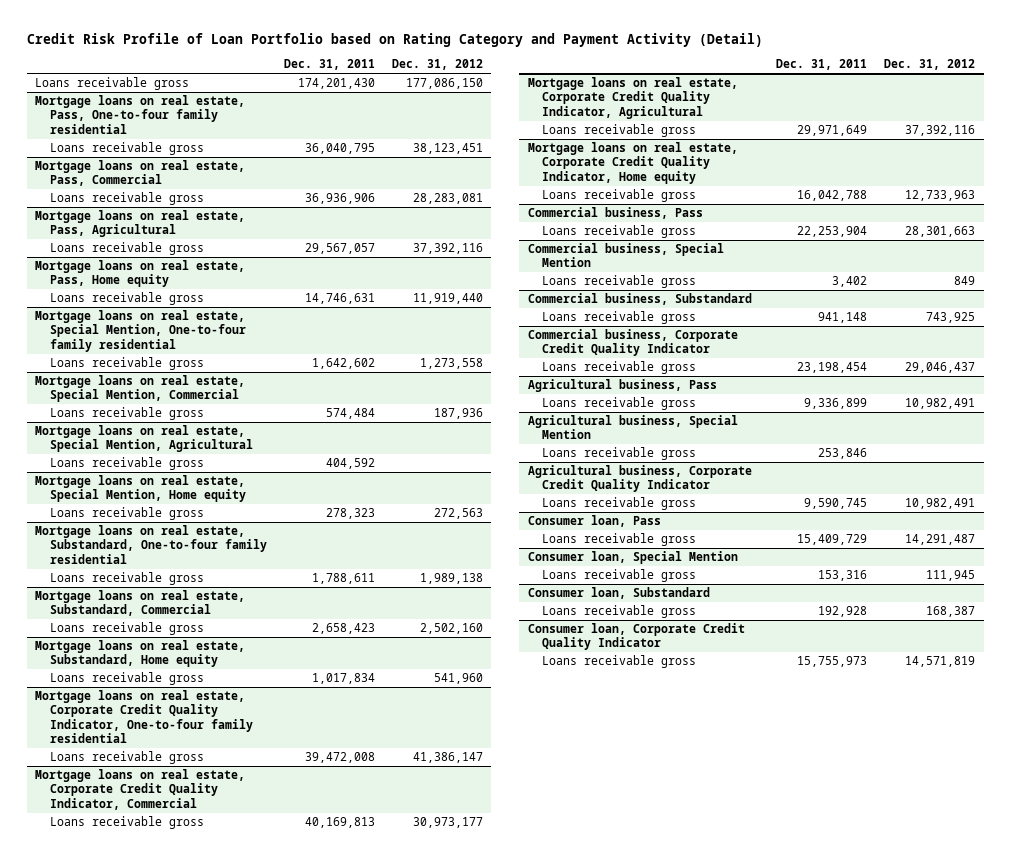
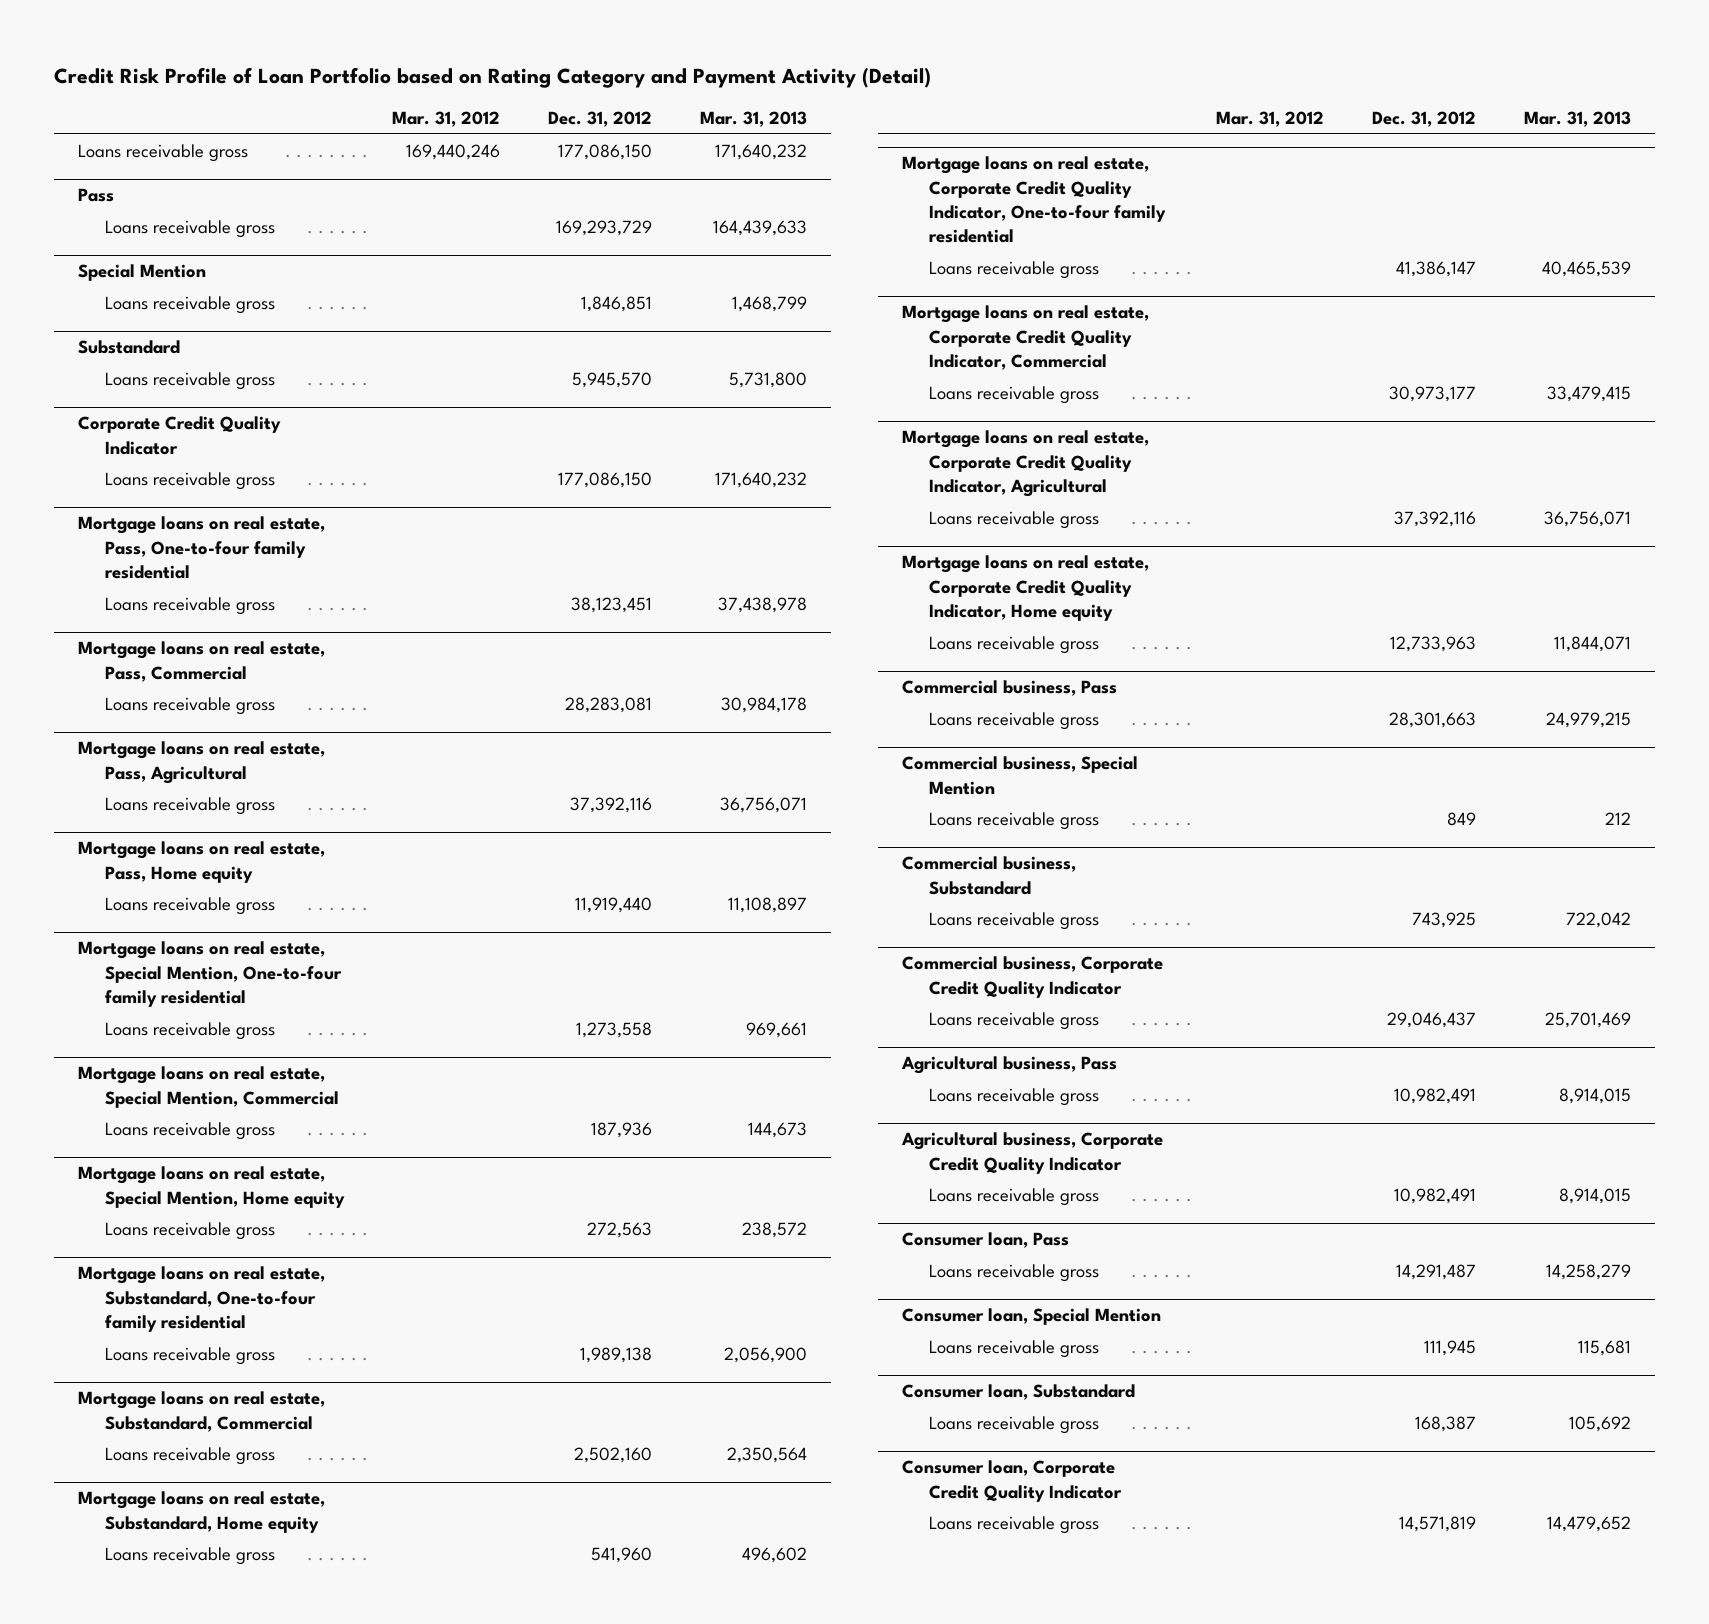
[283,59,375,71] Dec. 31, 2011 -> none
none -> [392,110,501,127] Mar. 31, 2012
none -> [700,110,808,127] Mar. 31, 2013
none -> [77,188,114,203] Pass
none -> [105,220,276,239] Loans receivable gross
none -> [77,264,206,282] Special Mention
none -> [105,296,276,315] Loans receivable gross
none -> [77,340,180,355] Substandard
none -> [105,372,276,391] Loans receivable gross
none -> [77,416,281,455] Corporate Credit Quality Indicator
none -> [105,472,276,491] Loans receivable gross
[35,424,253,453] Mortgage loans on real estate, Special Mention, Agricultural -> none
[49,456,204,470] Loans receivable gross -> none
[527,414,738,440] Agricultural business, Special Mention -> none
[542,446,697,460] Loans receivable gross -> none

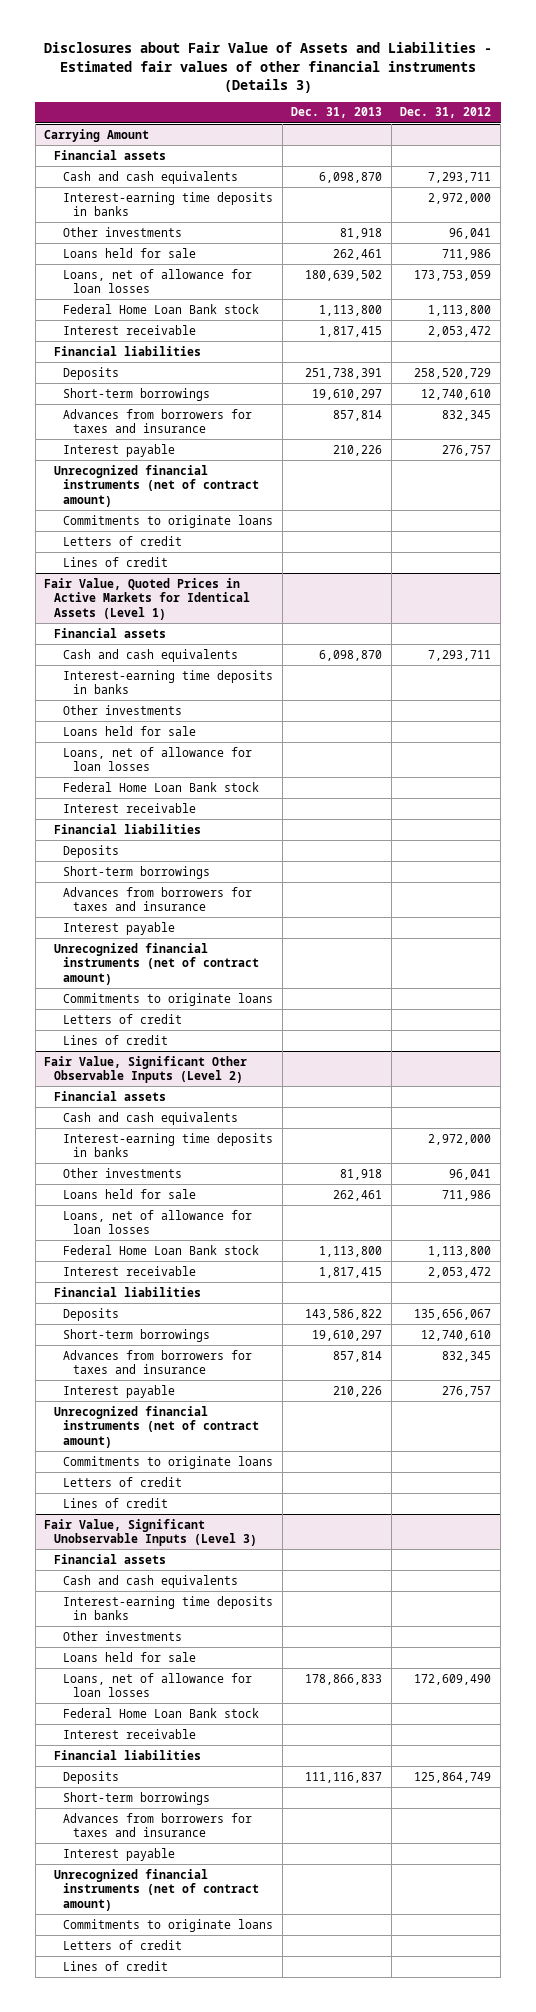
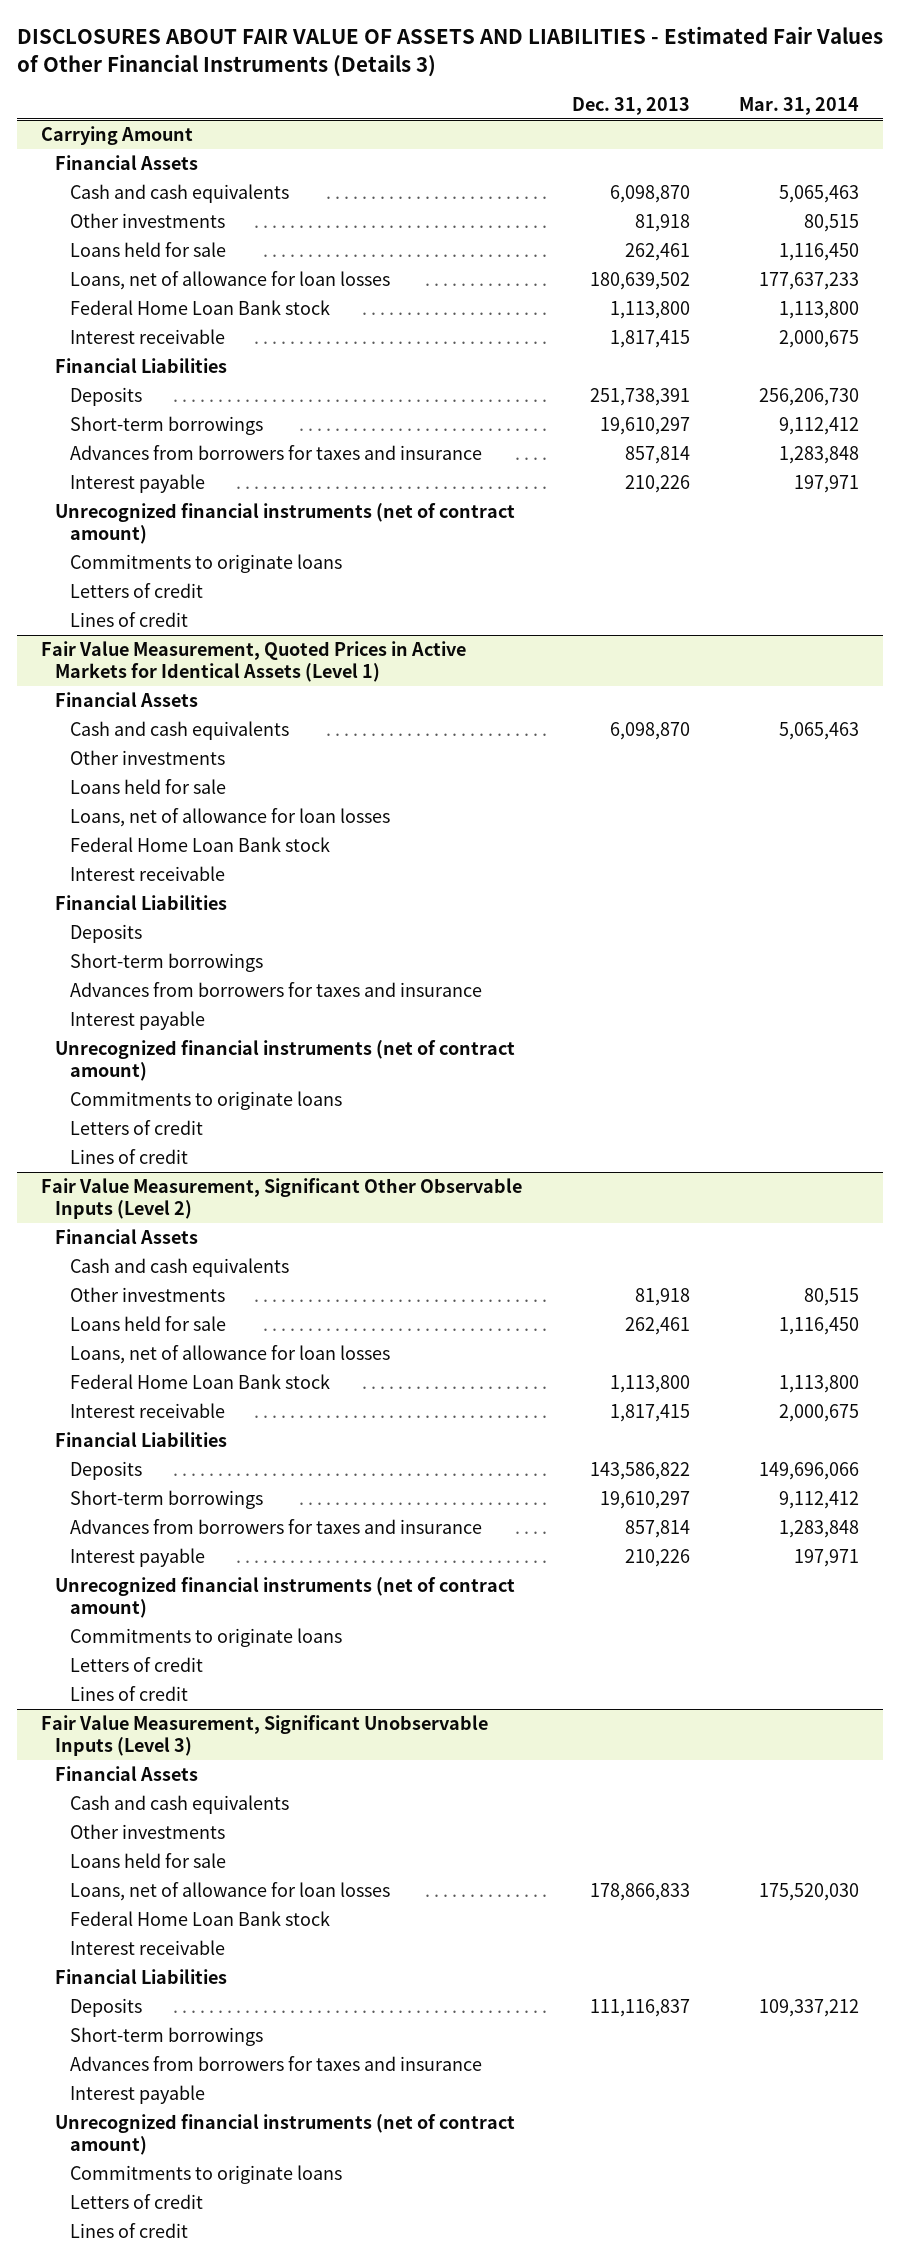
[43,42,492,93] Disclosures about Fair Value of Assets and Liabilities - Estimated fair values of other financial instruments (Details 3) -> [16,26,883,77] DISCLOSURES ABOUT FAIR VALUE OF ASSETS AND LIABILITIES - Estimated Fair Values of Other Financial Instruments (Details 3)
[400,107,492,119] Dec. 31, 2012 -> none
none -> [738,96,859,115] Mar. 31, 2014
[53,149,166,160] Financial assets -> [55,154,199,170] Financial Assets
[63,191,274,217] Interest-earning time deposits in banks -> none
[53,345,201,356] Financial liabilities -> [55,357,228,373] Financial Liabilities
[44,577,250,620] Fair Value, Quoted Prices in Active Markets for Identical Assets (Level 1) -> [41,640,467,682] Fair Value Measurement, Quoted Prices in Active Markets for Identical Assets (Level 1)
[53,627,166,638] Financial assets -> [55,691,199,707] Financial Assets
[63,669,274,695] Interest-earning time deposits in banks -> none
[53,823,201,834] Financial liabilities -> [55,894,228,910] Financial Liabilities
[44,1055,248,1084] Fair Value, Significant Other Observable Inputs (Level 2) -> [41,1177,523,1219] Fair Value Measurement, Significant Other Observable Inputs (Level 2)
[53,1090,166,1101] Financial assets -> [55,1228,199,1244] Financial Assets
[63,1132,274,1158] Interest-earning time deposits in banks -> none
[53,1286,201,1297] Financial liabilities -> [55,1431,228,1447] Financial Liabilities
[44,1518,257,1547] Fair Value, Significant Unobservable Inputs (Level 3) -> [41,1714,489,1756] Fair Value Measurement, Significant Unobservable Inputs (Level 3)
[53,1553,166,1564] Financial assets -> [55,1765,199,1781] Financial Assets
[63,1595,274,1621] Interest-earning time deposits in banks -> none
[53,1749,201,1760] Financial liabilities -> [55,1968,228,1984] Financial Liabilities

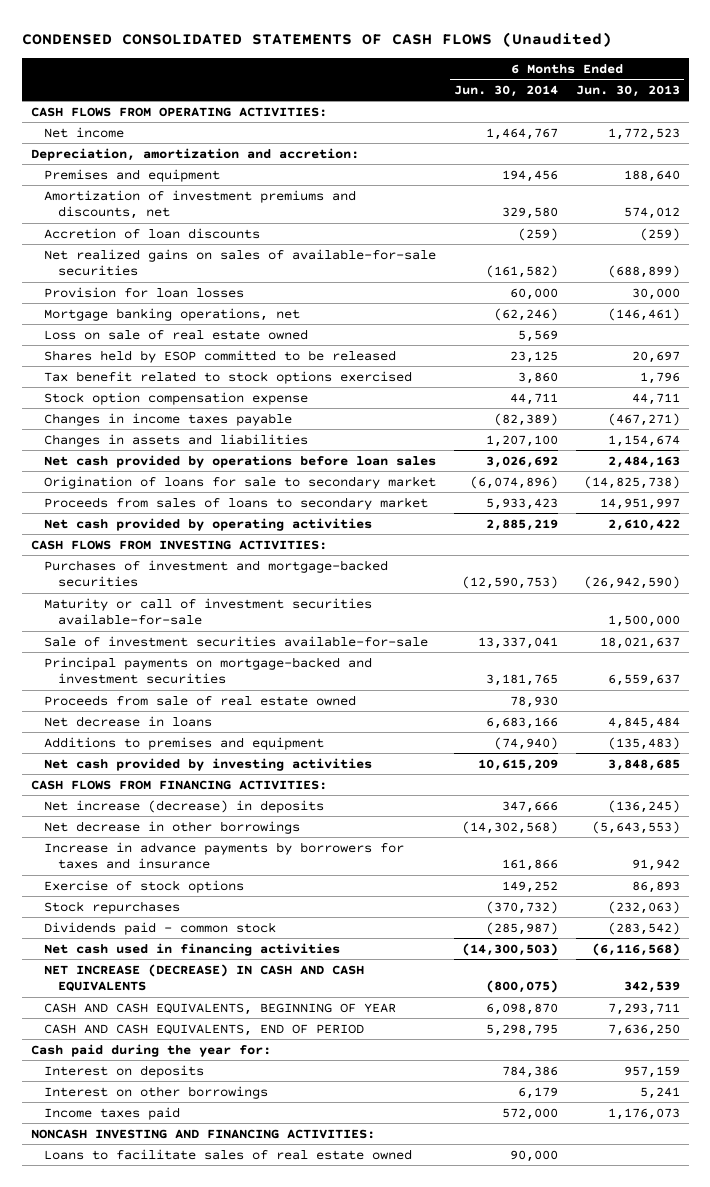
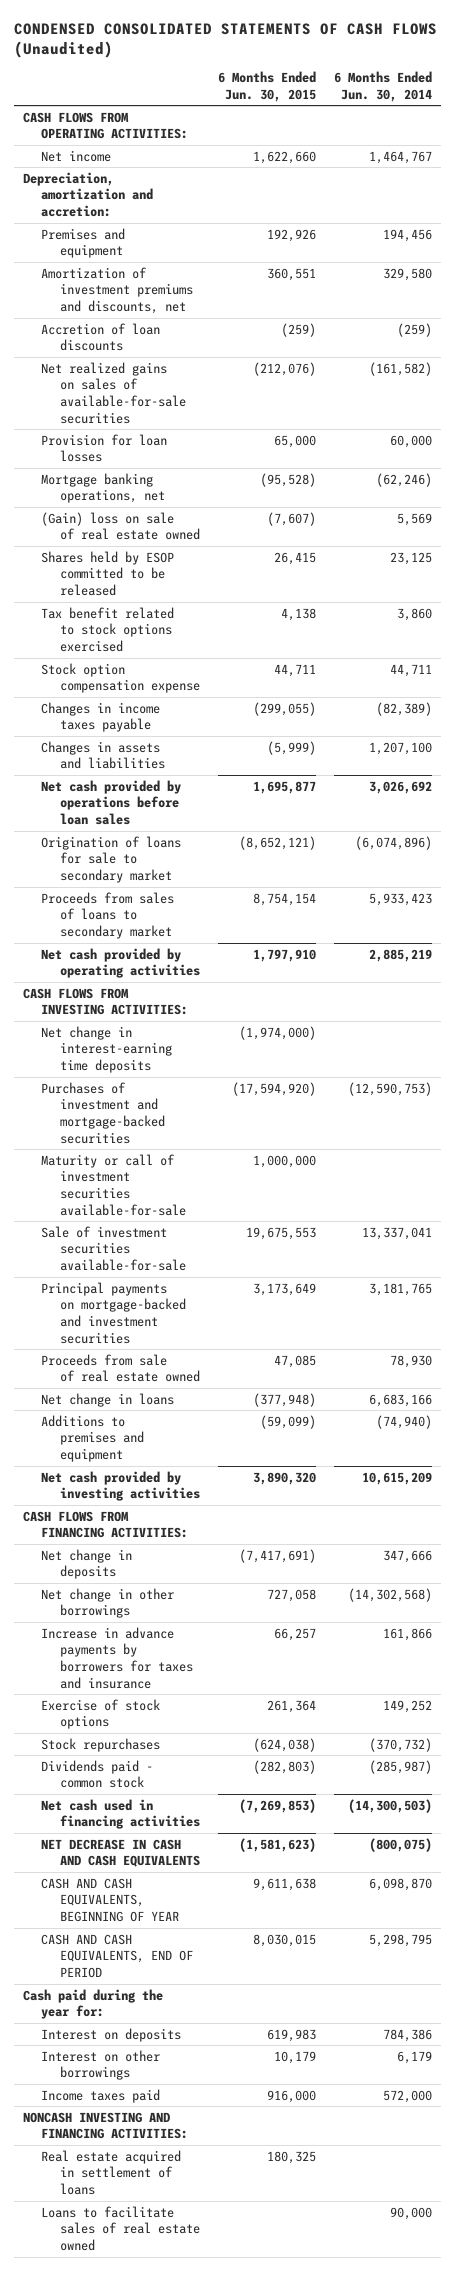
[575,84,680,97] Jun. 30, 2013 -> none
none -> [218,71,317,102] 6 Months Ended Jun. 30, 2015
[44,328,309,340] Loss on sale of real estate owned -> [41,511,201,541] (Gain) loss on sale of real estate owned
none -> [41,1025,173,1074] Net change in interest-earning time deposits
[44,715,213,727] Net decrease in loans -> [41,1392,175,1407] Net change in loans
[44,799,325,813] Net increase (decrease) in deposits -> [41,1548,133,1580] Net change in deposits
[44,820,301,834] Net decrease in other borrowings -> [41,1587,175,1619] Net change in other borrowings
[44,963,365,993] NET INCREASE (DECREASE) IN CASH AND CASH EQUIVALENTS -> [41,1838,201,1868] NET DECREASE IN CASH AND CASH EQUIVALENTS
none -> [41,2149,182,2196] Real estate acquired in settlement of loans

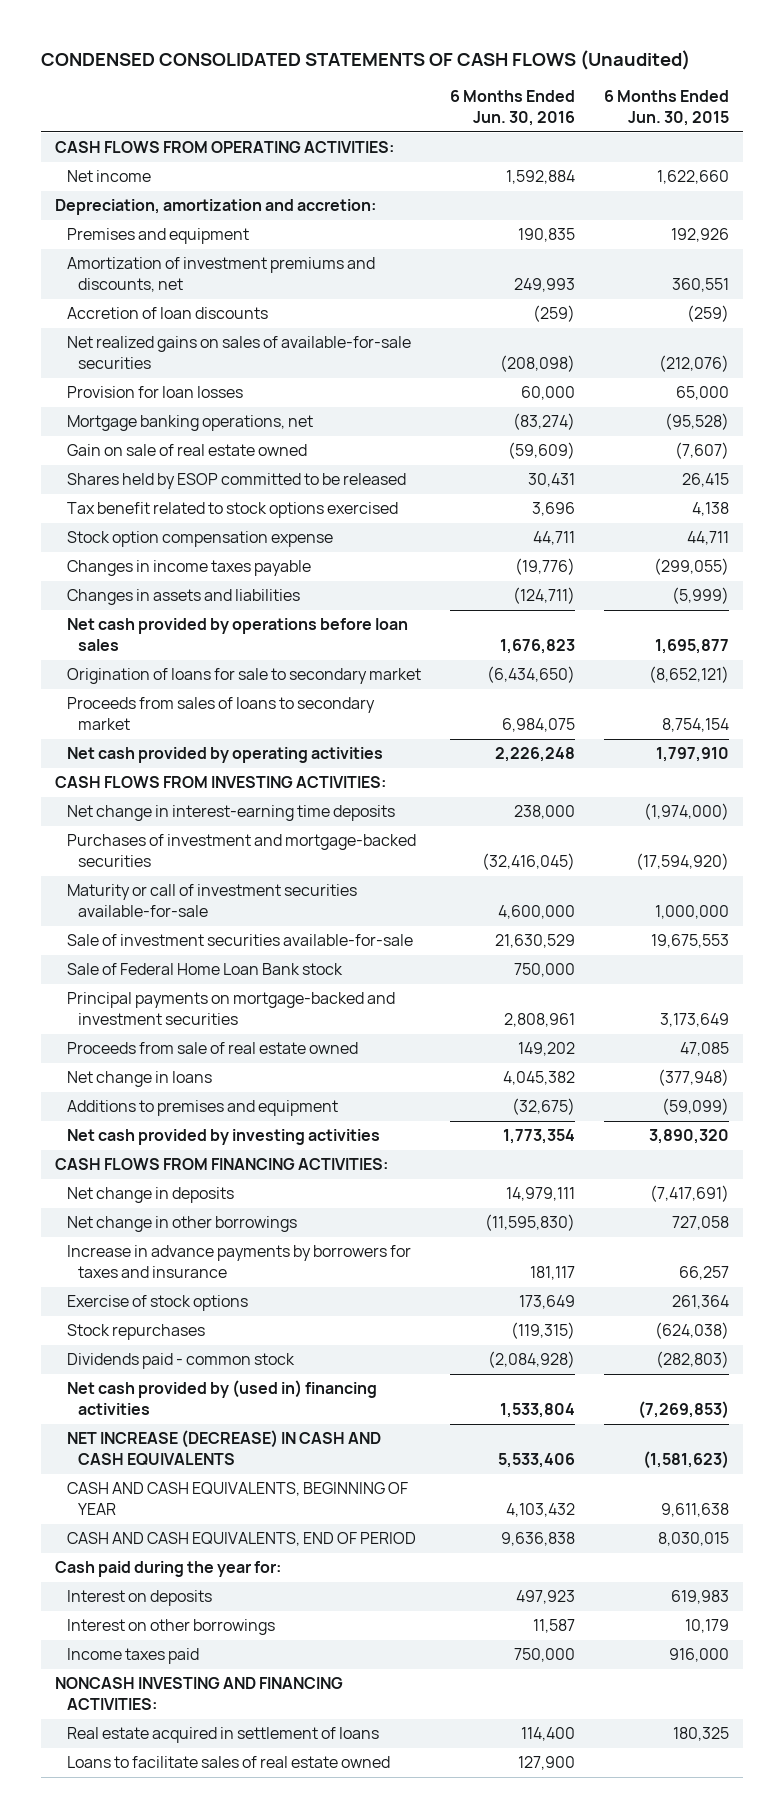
[334,71,433,102] 6 Months Ended Jun. 30, 2014 -> none
none -> [449,90,575,127] 6 Months Ended Jun. 30, 2016
[41,511,201,541] (Gain) loss on sale of real estate owned -> [66,444,307,457] Gain on sale of real estate owned
none -> [66,963,343,976] Sale of Federal Home Loan Bank stock
[41,1798,201,1830] Net cash used in financing activities -> [66,1380,377,1415] Net cash provided by (used in) financing activities
[41,1838,201,1868] NET DECREASE IN CASH AND CASH EQUIVALENTS -> [66,1430,381,1466] NET INCREASE (DECREASE) IN CASH AND CASH EQUIVALENTS

